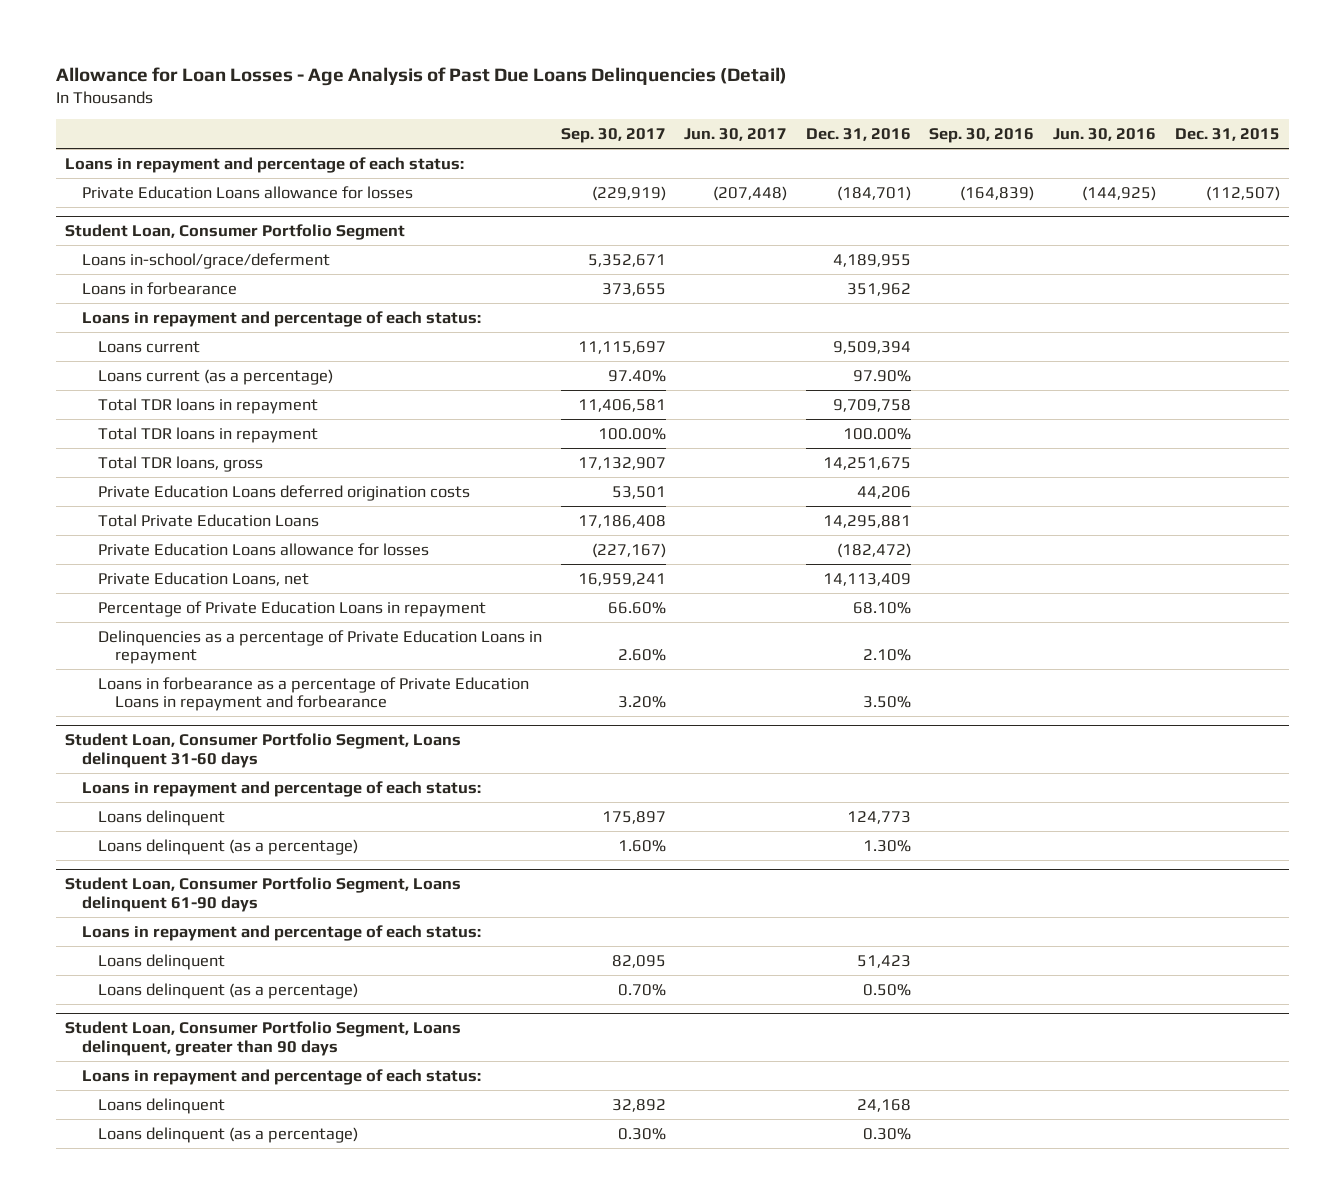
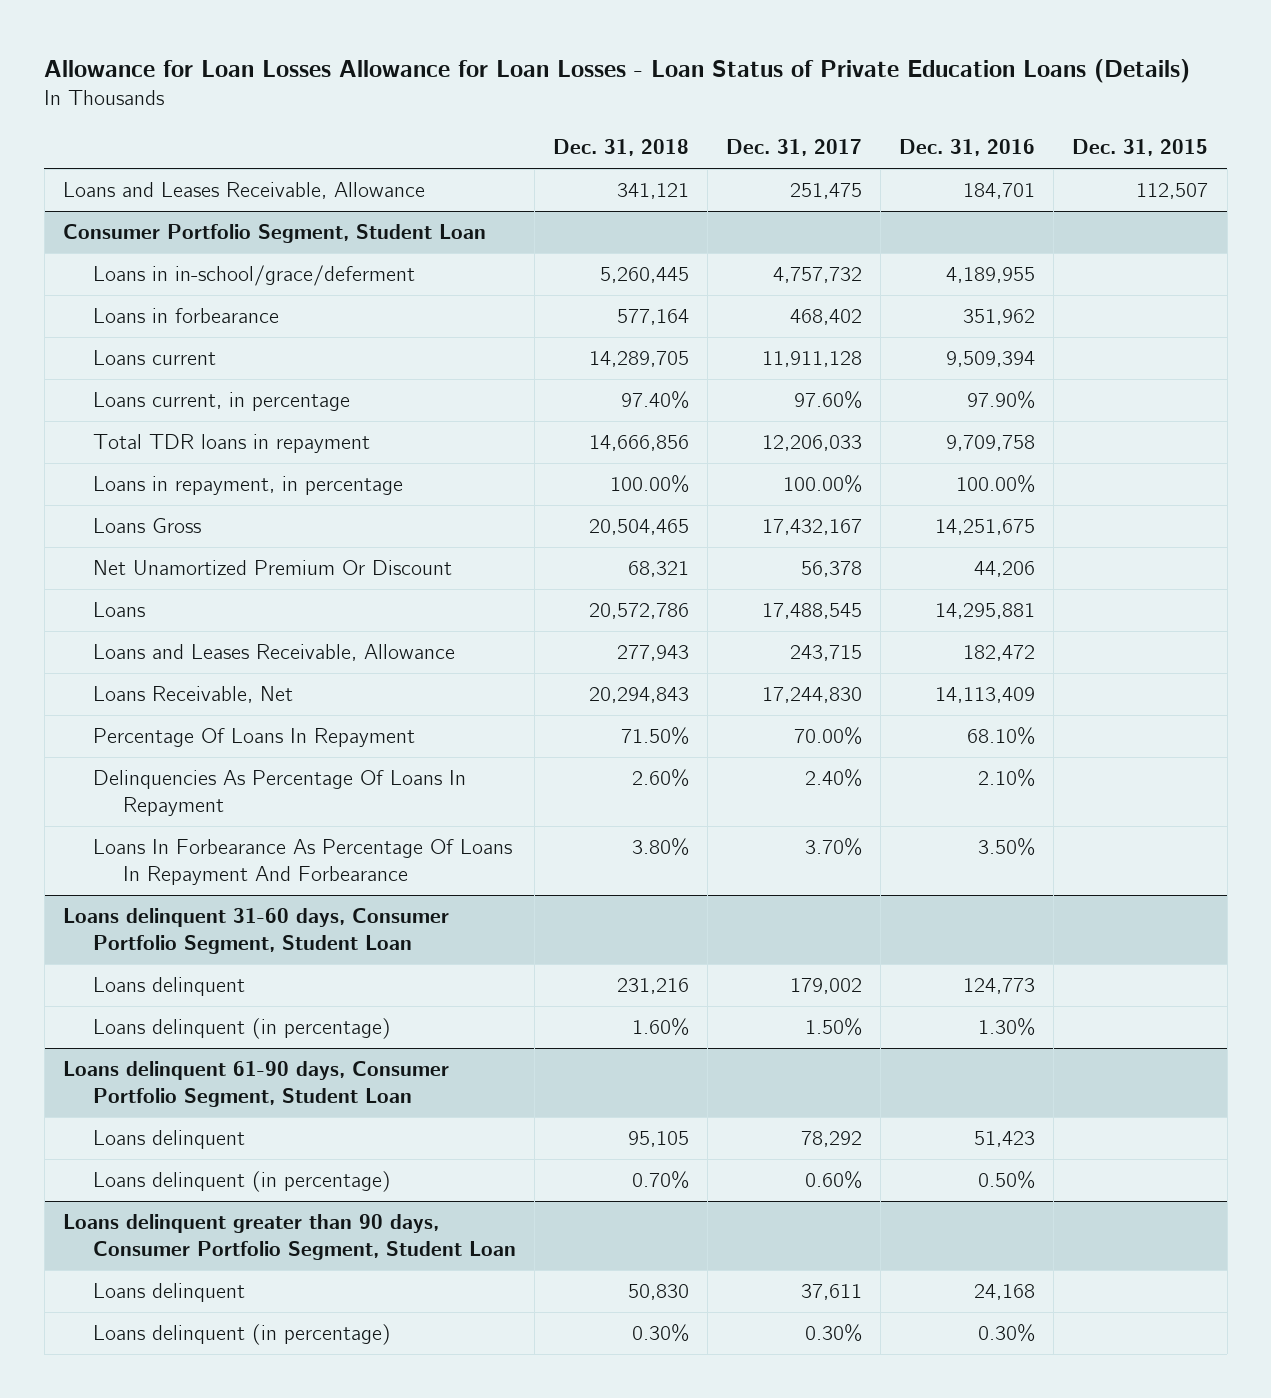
[55,67,787,87] Allowance for Loan Losses - Age Analysis of Past Due Loans Delinquencies (Detail) -> [44,58,1191,83] Allowance for Loan Losses Allowance for Loan Losses - Loan Status of Private Education Loans (Details)
[560,128,666,144] Sep. 30, 2017 -> none
[684,128,788,142] Jun. 30, 2017 -> none
[929,128,1035,144] Sep. 30, 2016 -> none
[1052,128,1156,142] Jun. 30, 2016 -> none
none -> [553,139,690,157] Dec. 31, 2018
none -> [726,139,863,157] Dec. 31, 2017
[64,156,464,173] Loans in repayment and percentage of each status: -> none
[81,185,413,199] Private Education Loans allowance for losses -> [62,182,425,200] Loans and Leases Receivable, Allowance
[836,185,911,201] (184,701) -> [963,183,1036,200] 184,701
[1205,185,1280,201] (112,507) -> [1136,183,1209,200] 112,507
[64,224,405,241] Student Loan, Consumer Portfolio Segment -> [62,224,486,244] Consumer Portfolio Segment, Student Loan
[81,252,330,269] Loans in-school/grace/deferment -> [93,265,416,287] Loans in in-school/grace/deferment
[81,310,481,327] Loans in repayment and percentage of each status: -> none
[98,368,334,385] Loans current (as a percentage) -> [93,392,351,412] Loans current, in percentage
[81,780,481,797] Loans in repayment and percentage of each status: -> none
[98,426,319,443] Total TDR loans in repayment -> [93,476,404,496] Loans in repayment, in percentage
[98,455,264,472] Total TDR loans, gross -> [93,518,202,534] Loans Gross
[98,484,471,501] Private Education Loans deferred origination costs -> [93,560,453,576] Net Unamortized Premium Or Discount
[98,513,320,527] Total Private Education Loans -> [93,602,146,618] Loans
[98,542,430,556] Private Education Loans allowance for losses -> [93,644,456,662] Loans and Leases Receivable, Allowance
[836,542,911,558] (182,472) -> [963,645,1036,662] 182,472
[98,571,310,586] Private Education Loans, net -> [93,686,294,704] Loans Receivable, Net
[98,600,487,617] Percentage of Private Education Loans in repayment -> [93,728,416,748] Percentage Of Loans In Repayment
[98,629,543,665] Delinquencies as a percentage of Private Education Loans in repayment -> [93,770,467,816] Delinquencies As Percentage Of Loans In Repayment
[98,676,530,712] Loans in forbearance as a percentage of Private Education Loans in repayment and forbearance -> [93,839,513,885] Loans In Forbearance As Percentage Of Loans In Repayment And Forbearance
[64,733,461,768] Student Loan, Consumer Portfolio Segment, Loans delinquent 31-60 days -> [62,908,449,954] Loans delinquent 31-60 days, Consumer Portfolio Segment, Student Loan
[81,924,481,941] Loans in repayment and percentage of each status: -> none
[98,838,359,855] Loans delinquent (as a percentage) -> [93,1018,392,1040] Loans delinquent (in percentage)
[64,877,461,912] Student Loan, Consumer Portfolio Segment, Loans delinquent 61-90 days -> [62,1061,449,1107] Loans delinquent 61-90 days, Consumer Portfolio Segment, Student Loan
[81,1068,481,1085] Loans in repayment and percentage of each status: -> none
[98,982,359,999] Loans delinquent (as a percentage) -> [93,1171,392,1193] Loans delinquent (in percentage)
[64,1021,461,1056] Student Loan, Consumer Portfolio Segment, Loans delinquent, greater than 90 days -> [62,1214,517,1260] Loans delinquent greater than 90 days, Consumer Portfolio Segment, Student Loan
[98,1126,359,1143] Loans delinquent (as a percentage) -> [93,1324,392,1346] Loans delinquent (in percentage)

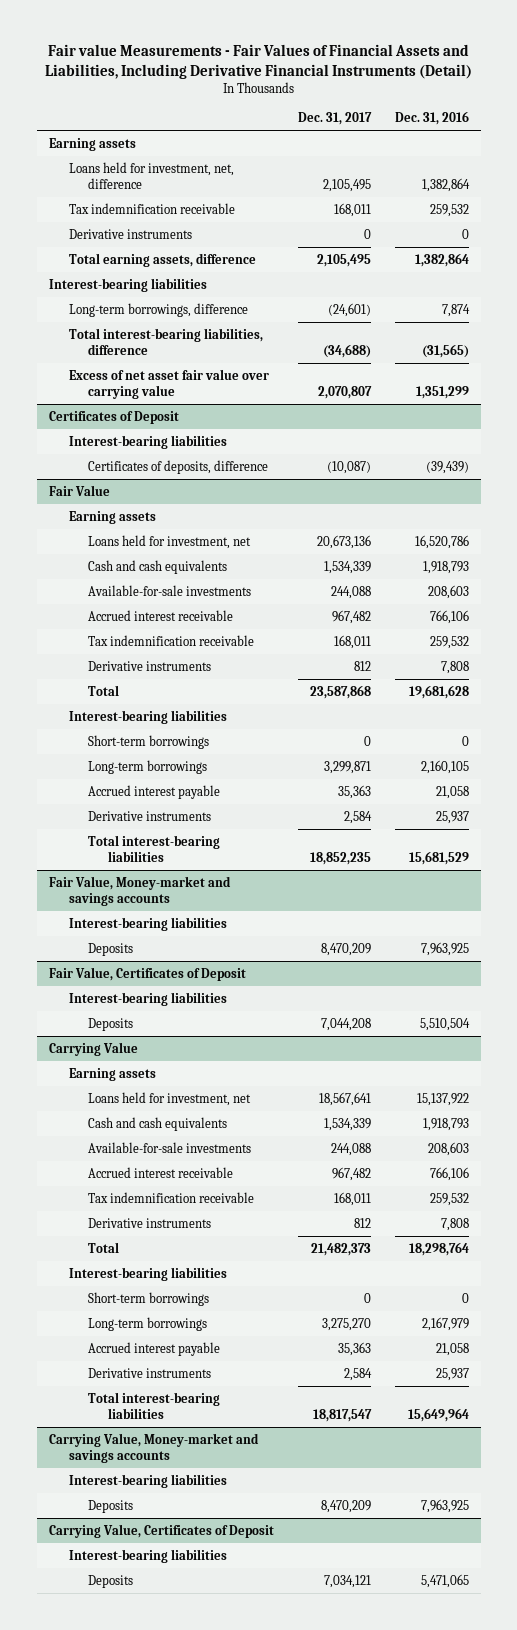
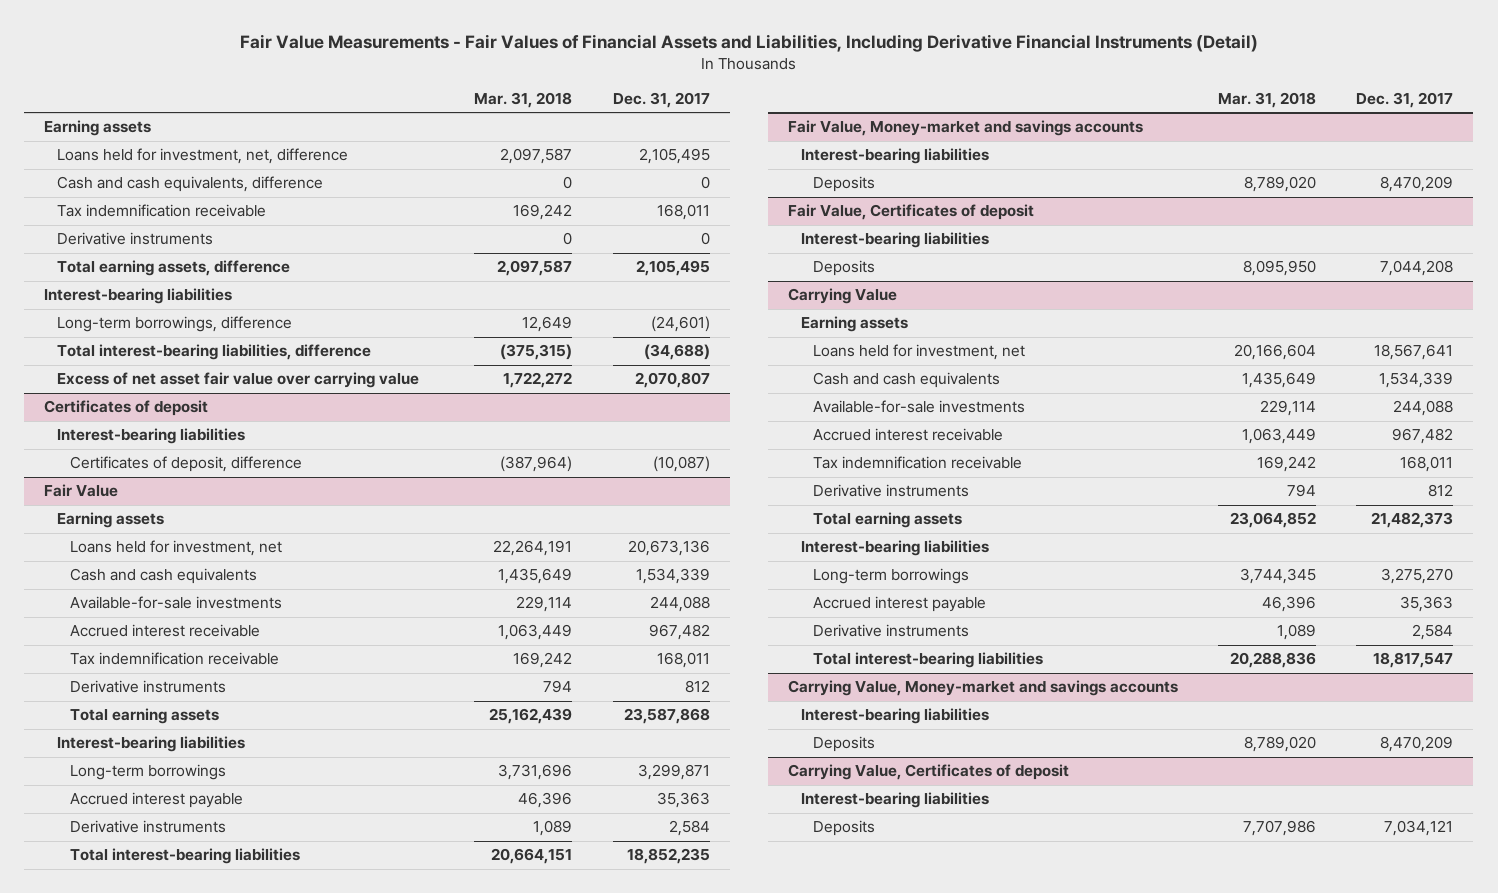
[44,44,472,79] Fair value Measurements - Fair Values of Financial Assets and Liabilities, Including Derivative Financial Instruments (Detail) -> [239,34,1258,53] Fair Value Measurements - Fair Values of Financial Assets and Liabilities, Including Derivative Financial Instruments (Detail)
[394,111,469,126] Dec. 31, 2016 -> none
none -> [474,91,573,108] Mar. 31, 2018
none -> [56,176,323,193] Cash and cash equivalents, difference
[48,410,179,424] Certificates of Deposit -> [44,400,209,417] Certificates of deposit
[88,459,269,474] Certificates of deposits, difference -> [69,456,302,473] Certificates of deposit, difference
[88,684,120,696] Total -> [69,708,219,725] Total earning assets
[88,734,210,749] Short-term borrowings -> none
[48,966,246,981] Fair Value, Certificates of Deposit -> [788,204,1035,221] Fair Value, Certificates of deposit
[88,1241,120,1253] Total -> [813,512,963,529] Total earning assets
[88,1291,210,1306] Short-term borrowings -> none
[48,1523,274,1538] Carrying Value, Certificates of Deposit -> [788,764,1070,781] Carrying Value, Certificates of deposit

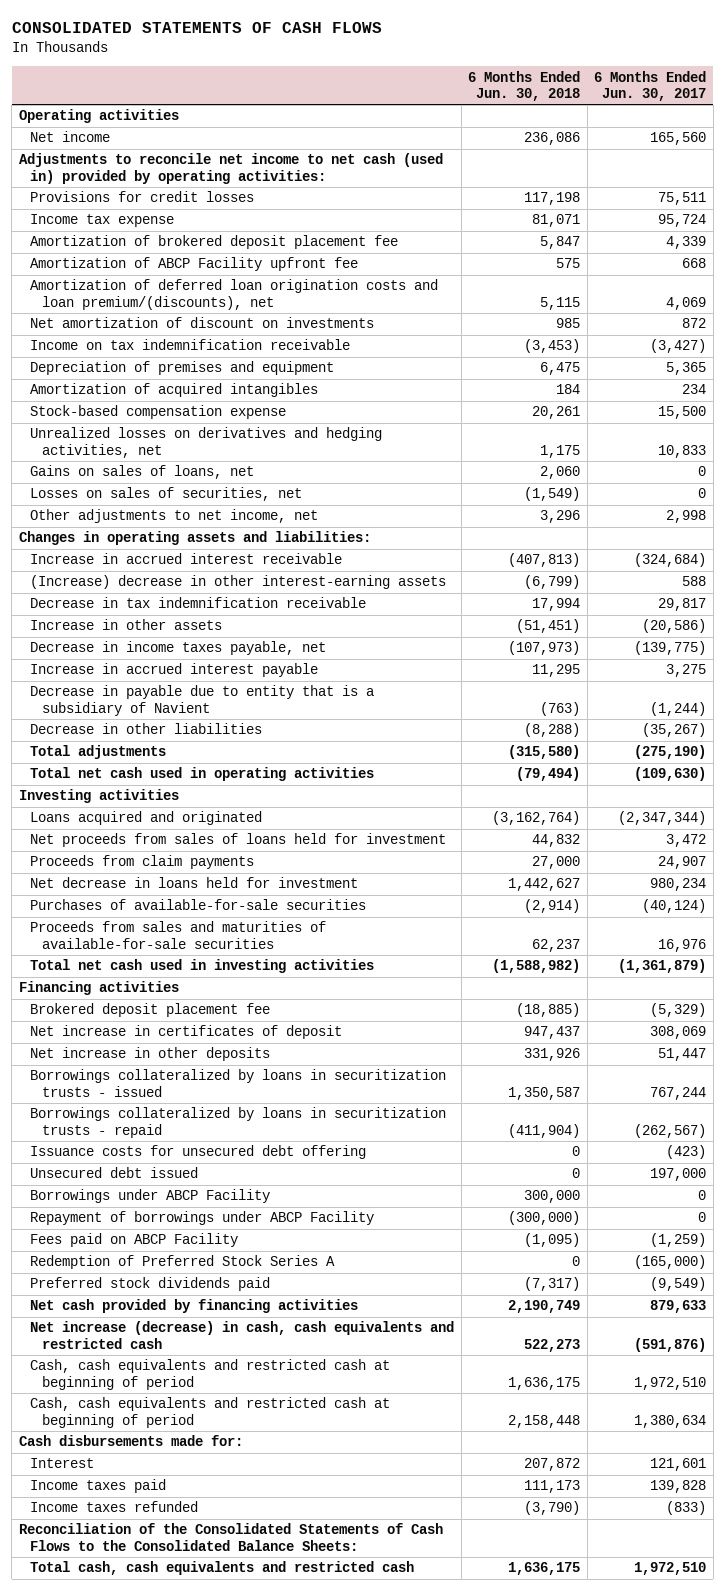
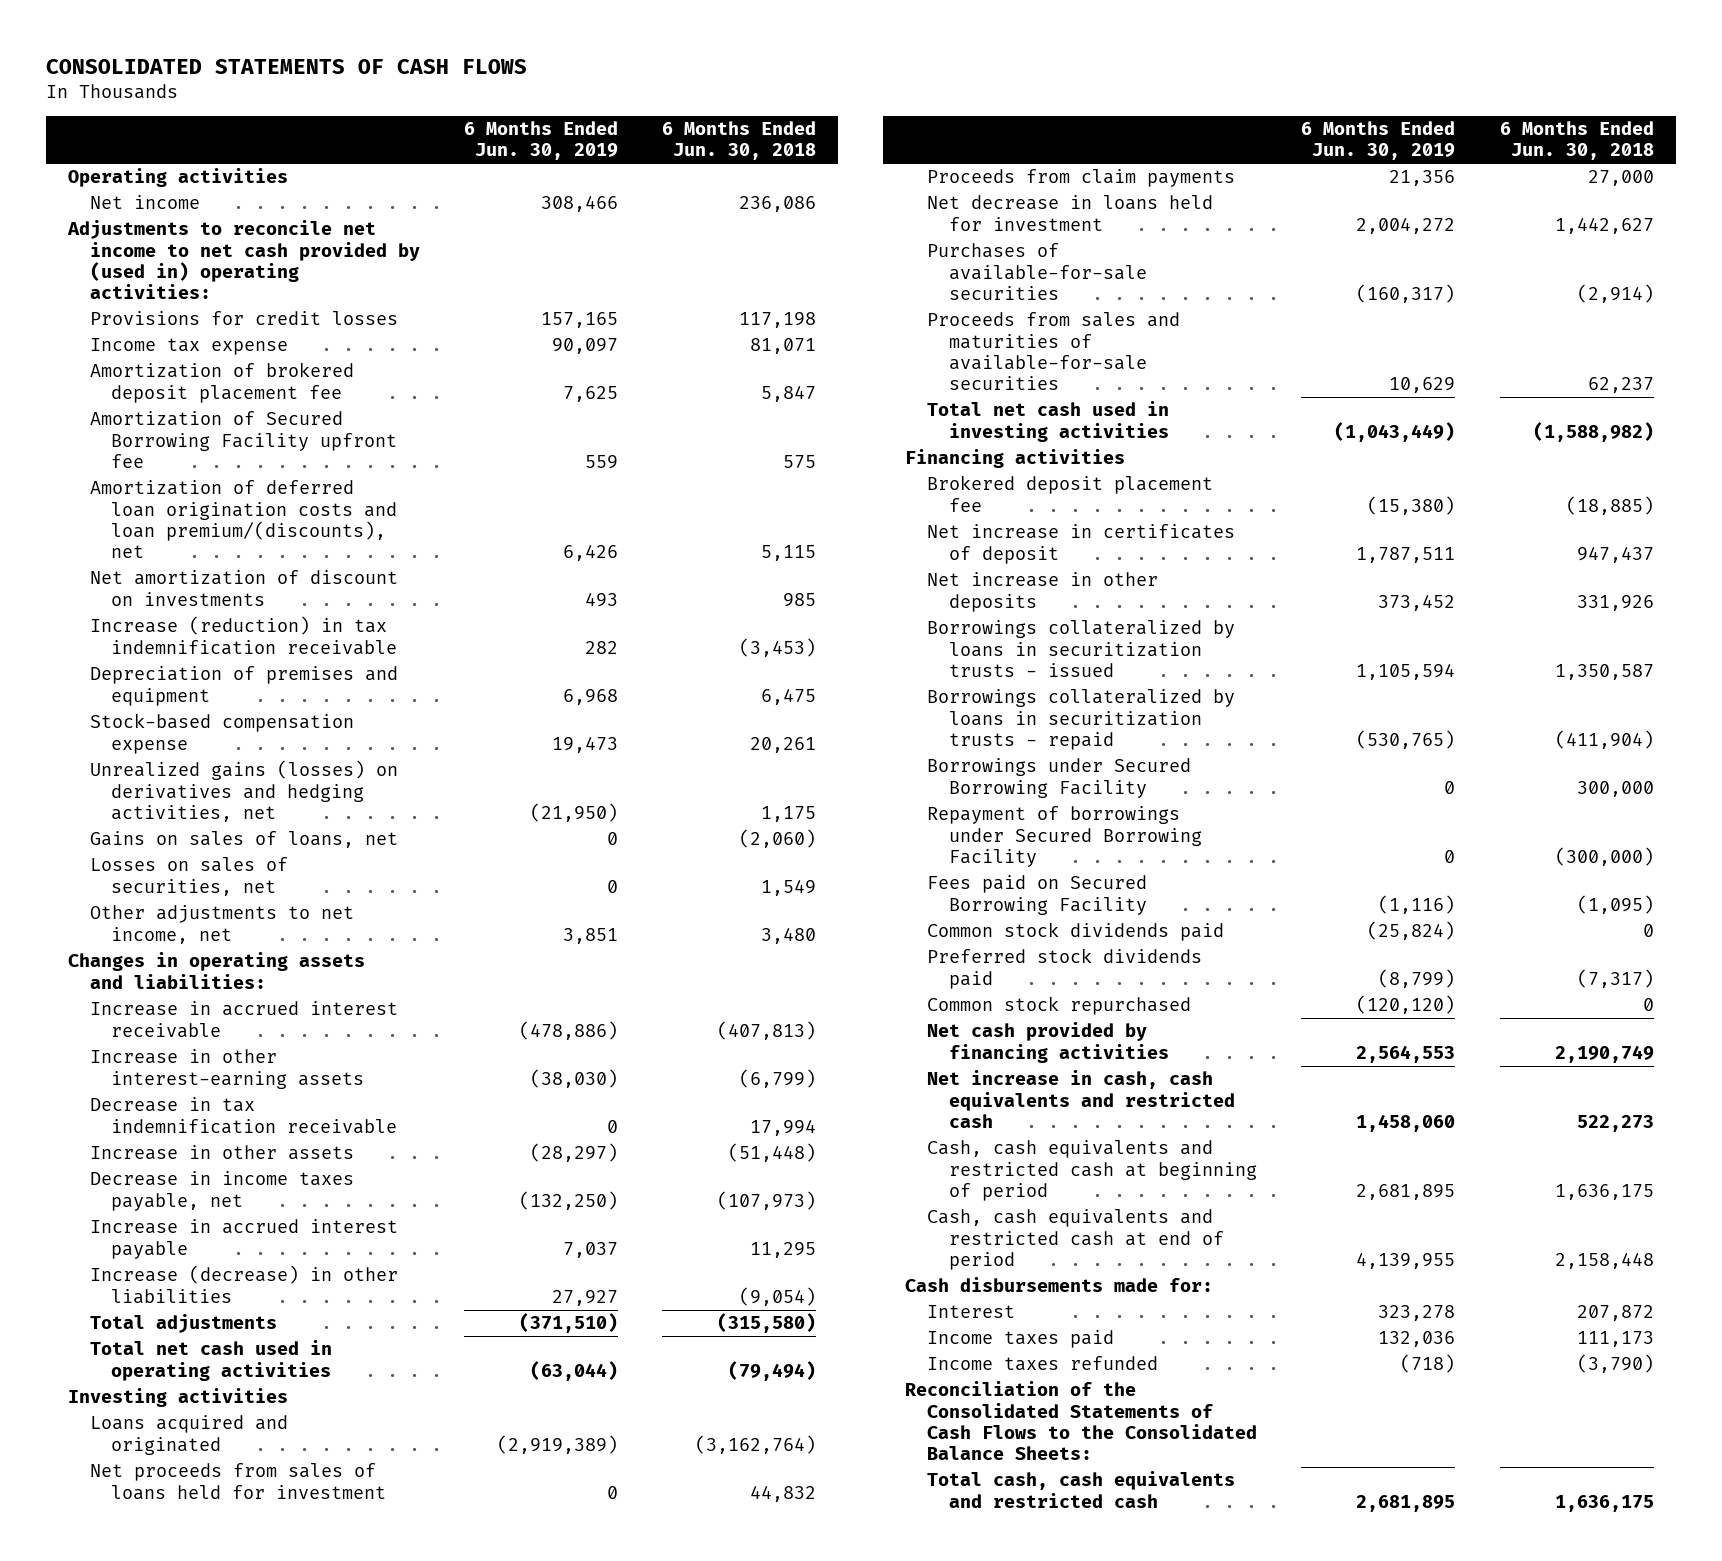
[594,70,707,102] 6 Months Ended Jun. 30, 2017 -> none
none -> [463,121,618,161] 6 Months Ended Jun. 30, 2019
[18,153,443,185] Adjustments to reconcile net income to net cash (used in) provided by operating activities: -> [66,220,420,300] Adjustments to reconcile net income to net cash provided by (used in) operating activities:
[30,257,359,272] Amortization of ABCP Facility upfront fee -> [89,411,398,469] Amortization of Secured Borrowing Facility upfront fee
[30,339,351,351] Income on tax indemnification receivable -> [89,616,398,655] Increase (reduction) in tax indemnification receivable
[30,383,319,398] Amortization of acquired intangibles -> none
[30,427,383,459] Unrealized losses on derivatives and hedging activities, net -> [89,760,398,823] Unrealized gains (losses) on derivatives and hedging activities, net
[540,466,581,480] 2,060 -> [739,829,817,849] (2,060)
[524,487,581,502] (1,549) -> [761,879,817,896] 1,549
[540,510,581,524] 3,296 -> [761,927,817,944] 3,480
[30,575,447,590] (Increase) decrease in other interest-earning assets -> [89,1049,365,1089] Increase in other interest-earning assets
[516,619,581,634] (51,451) -> [728,1143,817,1163] (51,448)
[30,685,375,717] Decrease in payable due to entity that is a subsidiary of Navient -> none
[30,723,263,735] Decrease in other liabilities -> [89,1265,398,1304] Increase (decrease) in other liabilities
[524,723,581,738] (8,288) -> [739,1286,817,1306] (9,054)
[30,1145,367,1160] Issuance costs for unsecured debt offering -> none
[30,1167,199,1179] Unsecured debt issued -> none
[30,1255,336,1270] Redemption of Preferred Stock Series A -> none
[30,1189,271,1204] Borrowings under ABCP Facility -> [927,758,1192,798] Borrowings under Secured Borrowing Facility
[30,1211,375,1226] Repayment of borrowings under ABCP Facility -> [927,806,1202,868] Repayment of borrowings under Secured Borrowing Facility
[30,1233,239,1248] Fees paid on ABCP Facility -> [927,875,1148,915] Fees paid on Secured Borrowing Facility
none -> [927,922,1225,942] Common stock dividends paid
none -> [927,996,1192,1016] Common stock repurchased
[30,1321,455,1350] Net increase (decrease) in cash, cash equivalents and restricted cash -> [927,1070,1235,1129] Net increase in cash, cash equivalents and restricted cash
[30,1397,391,1429] Cash, cash equivalents and restricted cash at beginning of period -> [927,1209,1224,1271] Cash, cash equivalents and restricted cash at end of period

